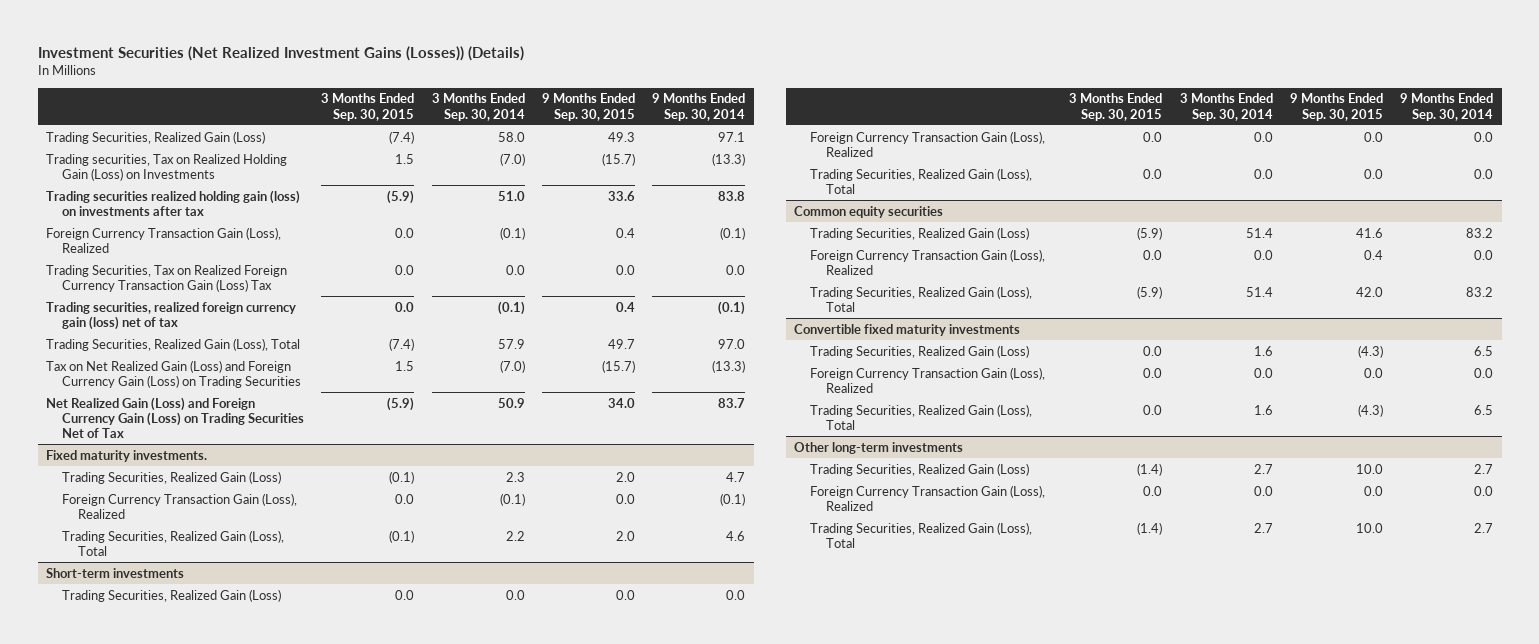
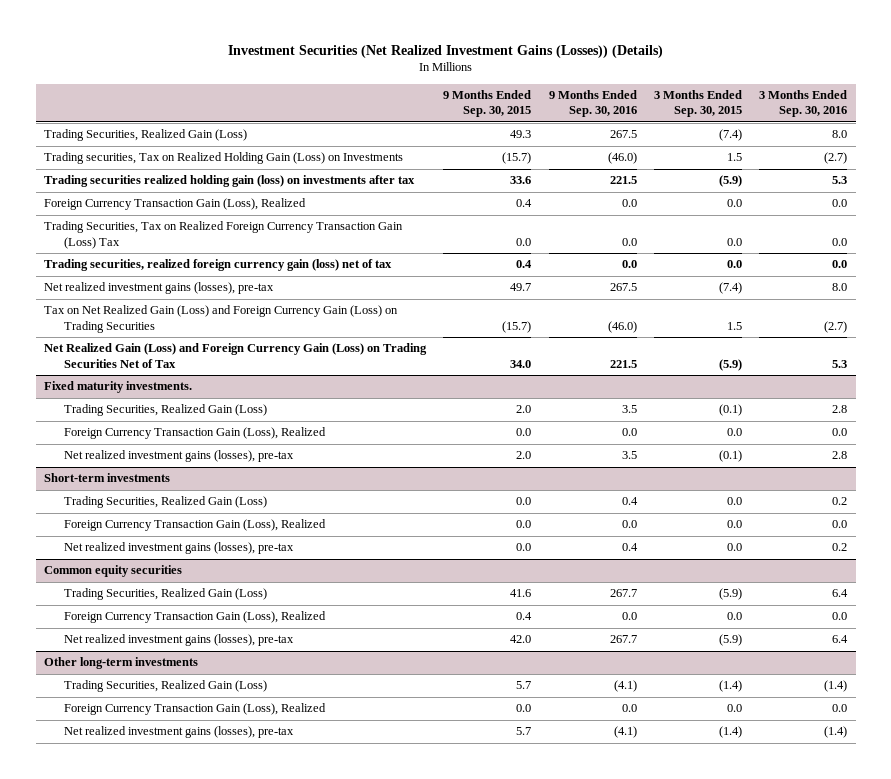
[431,93,525,121] 3 Months Ended Sep. 30, 2014 -> none
[651,93,745,121] 9 Months Ended Sep. 30, 2014 -> none
none -> [548,90,637,118] 9 Months Ended Sep. 30, 2016
none -> [759,90,848,118] 3 Months Ended Sep. 30, 2016
[46,337,301,351] Trading Securities, Realized Gain (Loss), Total -> [44,282,275,295] Net realized investment gains (losses), pre-tax
[62,529,285,556] Trading Securities, Realized Gain (Loss), Total -> [63,450,294,463] Net realized investment gains (losses), pre-tax
[810,167,1033,194] Trading Securities, Realized Gain (Loss), Total -> [63,542,294,555] Net realized investment gains (losses), pre-tax
[794,323,1021,336] Convertible fixed maturity investments -> none
[810,344,1030,358] Trading Securities, Realized Gain (Loss) -> none
[810,366,1046,393] Foreign Currency Transaction Gain (Loss), Realized -> none
[810,403,1033,430] Trading Securities, Realized Gain (Loss), Total -> none
[810,285,1033,312] Trading Securities, Realized Gain (Loss), Total -> [63,634,294,647] Net realized investment gains (losses), pre-tax
[1355,463,1383,474] 10.0 -> [516,681,532,690] 5.7
[810,521,1033,548] Trading Securities, Realized Gain (Loss), Total -> [63,726,294,739] Net realized investment gains (losses), pre-tax
[1355,522,1383,533] 10.0 -> [516,727,532,736] 5.7

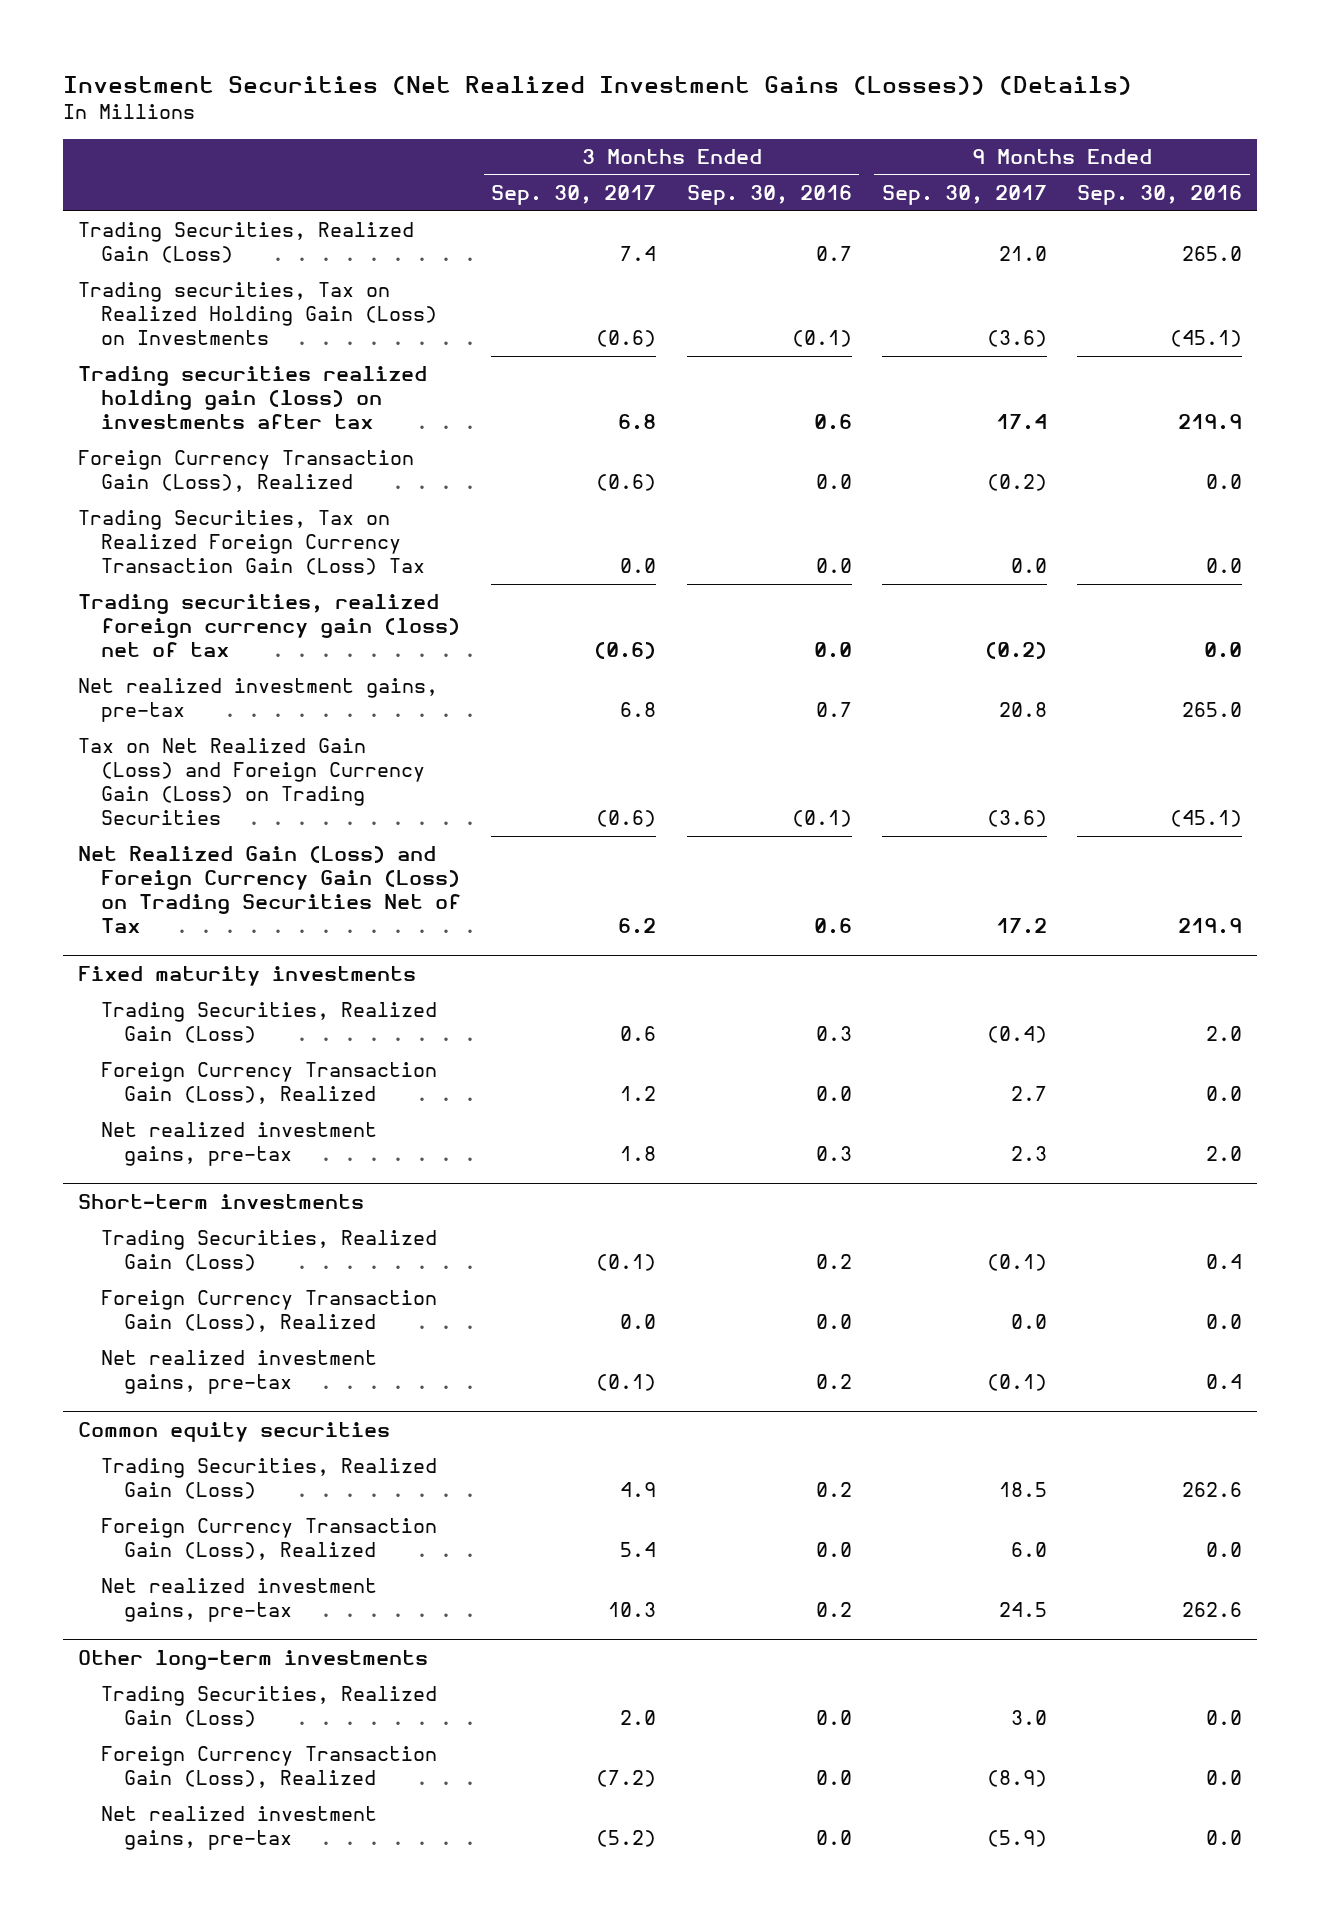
[443,90,532,118] 9 Months Ended Sep. 30, 2015 -> none
[653,90,742,118] 3 Months Ended Sep. 30, 2015 -> none
none -> [491,185,657,206] Sep. 30, 2017
none -> [881,185,1047,206] Sep. 30, 2017
[609,130,637,139] 267.5 -> [1182,246,1243,262] 265.0
[832,130,848,139] 8.0 -> [815,246,852,262] 0.7
[607,152,637,165] (46.0) -> [1170,330,1243,348] (45.1)
[824,152,848,165] (2.7) -> [791,330,852,348] (0.1)
[609,176,637,185] 221.5 -> [1178,414,1243,431] 219.9
[832,176,848,185] 5.3 -> [813,414,852,431] 0.6
[44,282,275,295] Net realized investment gains (losses), pre-tax -> [78,678,439,723] Net realized investment gains, pre-tax
[609,283,637,292] 267.5 -> [1182,702,1243,718] 265.0
[832,283,848,292] 8.0 -> [815,702,852,718] 0.7
[607,320,637,333] (46.0) -> [1170,810,1243,828] (45.1)
[824,320,848,333] (2.7) -> [791,810,852,828] (0.1)
[609,359,637,368] 221.5 -> [1178,918,1243,935] 219.9
[832,359,848,368] 5.3 -> [813,918,852,935] 0.6
[44,381,193,394] Fixed maturity investments. -> [78,966,417,987] Fixed maturity investments
[621,405,637,414] 3.5 -> [1206,1026,1243,1042] 2.0
[832,405,848,414] 2.8 -> [815,1026,852,1042] 0.3
[63,450,294,463] Net realized investment gains (losses), pre-tax -> [101,1122,378,1167] Net realized investment gains, pre-tax
[621,451,637,460] 3.5 -> [1206,1146,1243,1162] 2.0
[832,451,848,460] 2.8 -> [815,1146,852,1162] 0.3
[63,542,294,555] Net realized investment gains (losses), pre-tax -> [101,1350,378,1395] Net realized investment gains, pre-tax
[609,589,637,598] 267.7 -> [1182,1482,1243,1498] 262.6
[832,589,849,598] 6.4 -> [815,1482,852,1498] 0.2
[63,634,294,647] Net realized investment gains (losses), pre-tax -> [101,1578,378,1623] Net realized investment gains, pre-tax
[609,635,637,644] 267.7 -> [1182,1602,1243,1618] 262.6
[832,635,849,644] 6.4 -> [815,1602,852,1618] 0.2
[613,680,637,693] (4.1) -> [1206,1710,1243,1726] 0.0
[824,680,848,693] (1.4) -> [815,1710,852,1726] 0.0
[63,726,294,739] Net realized investment gains (losses), pre-tax -> [101,1806,378,1851] Net realized investment gains, pre-tax
[613,726,637,739] (4.1) -> [1206,1830,1243,1846] 0.0
[824,726,848,739] (1.4) -> [815,1830,852,1846] 0.0

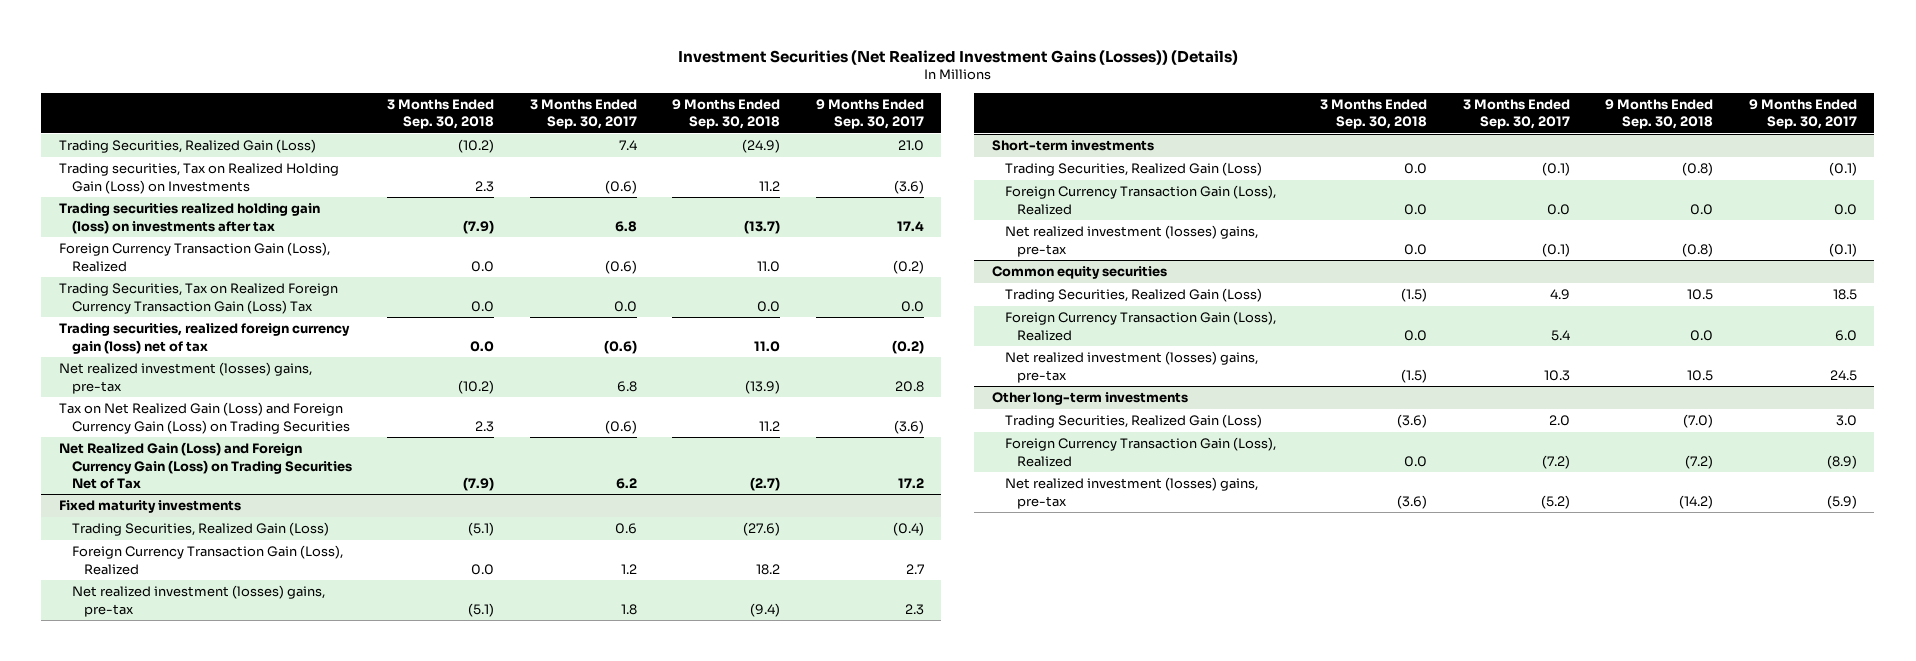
[686,185,852,206] Sep. 30, 2016 -> none
[1077,185,1243,206] Sep. 30, 2016 -> none
none -> [387,99,495,130] 3 Months Ended Sep. 30, 2018
none -> [672,99,781,130] 9 Months Ended Sep. 30, 2018
[78,678,439,723] Net realized investment gains, pre-tax -> [59,362,313,394] Net realized investment (losses) gains, pre-tax
[101,1122,378,1167] Net realized investment gains, pre-tax -> [71,585,325,617] Net realized investment (losses) gains, pre-tax
[101,1350,378,1395] Net realized investment gains, pre-tax -> [1004,225,1258,257] Net realized investment (losses) gains, pre-tax
[101,1578,378,1623] Net realized investment gains, pre-tax -> [1004,351,1258,383] Net realized investment (losses) gains, pre-tax
[101,1806,378,1851] Net realized investment gains, pre-tax -> [1004,477,1258,509] Net realized investment (losses) gains, pre-tax

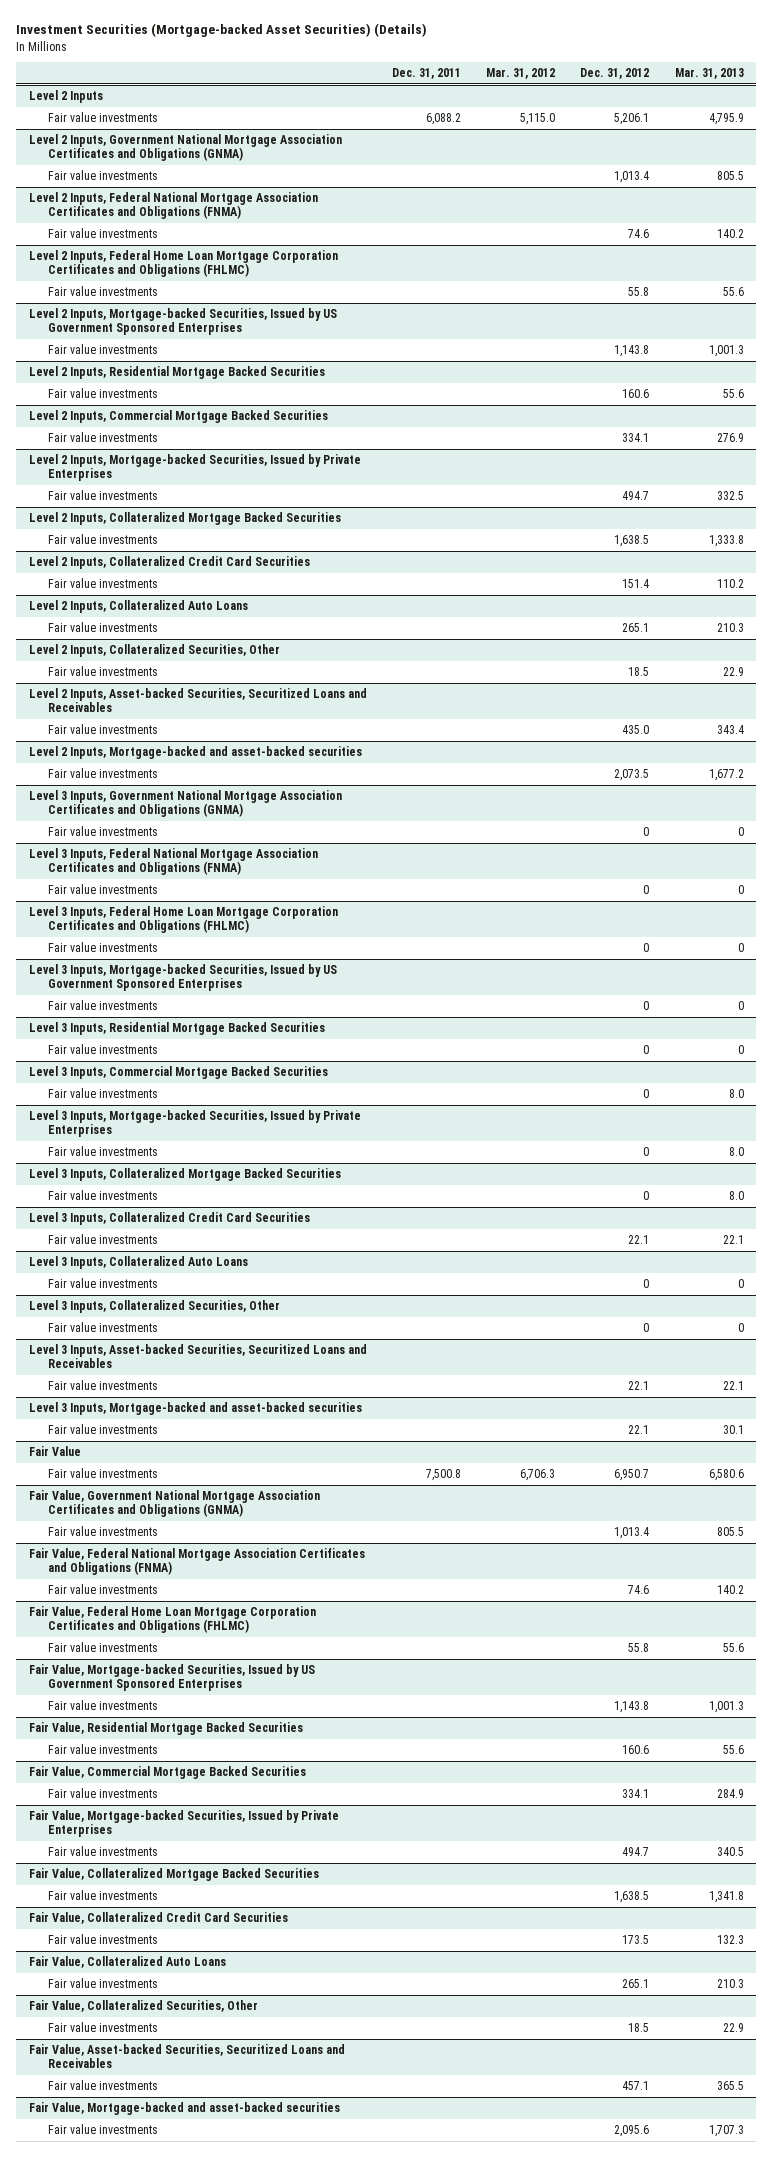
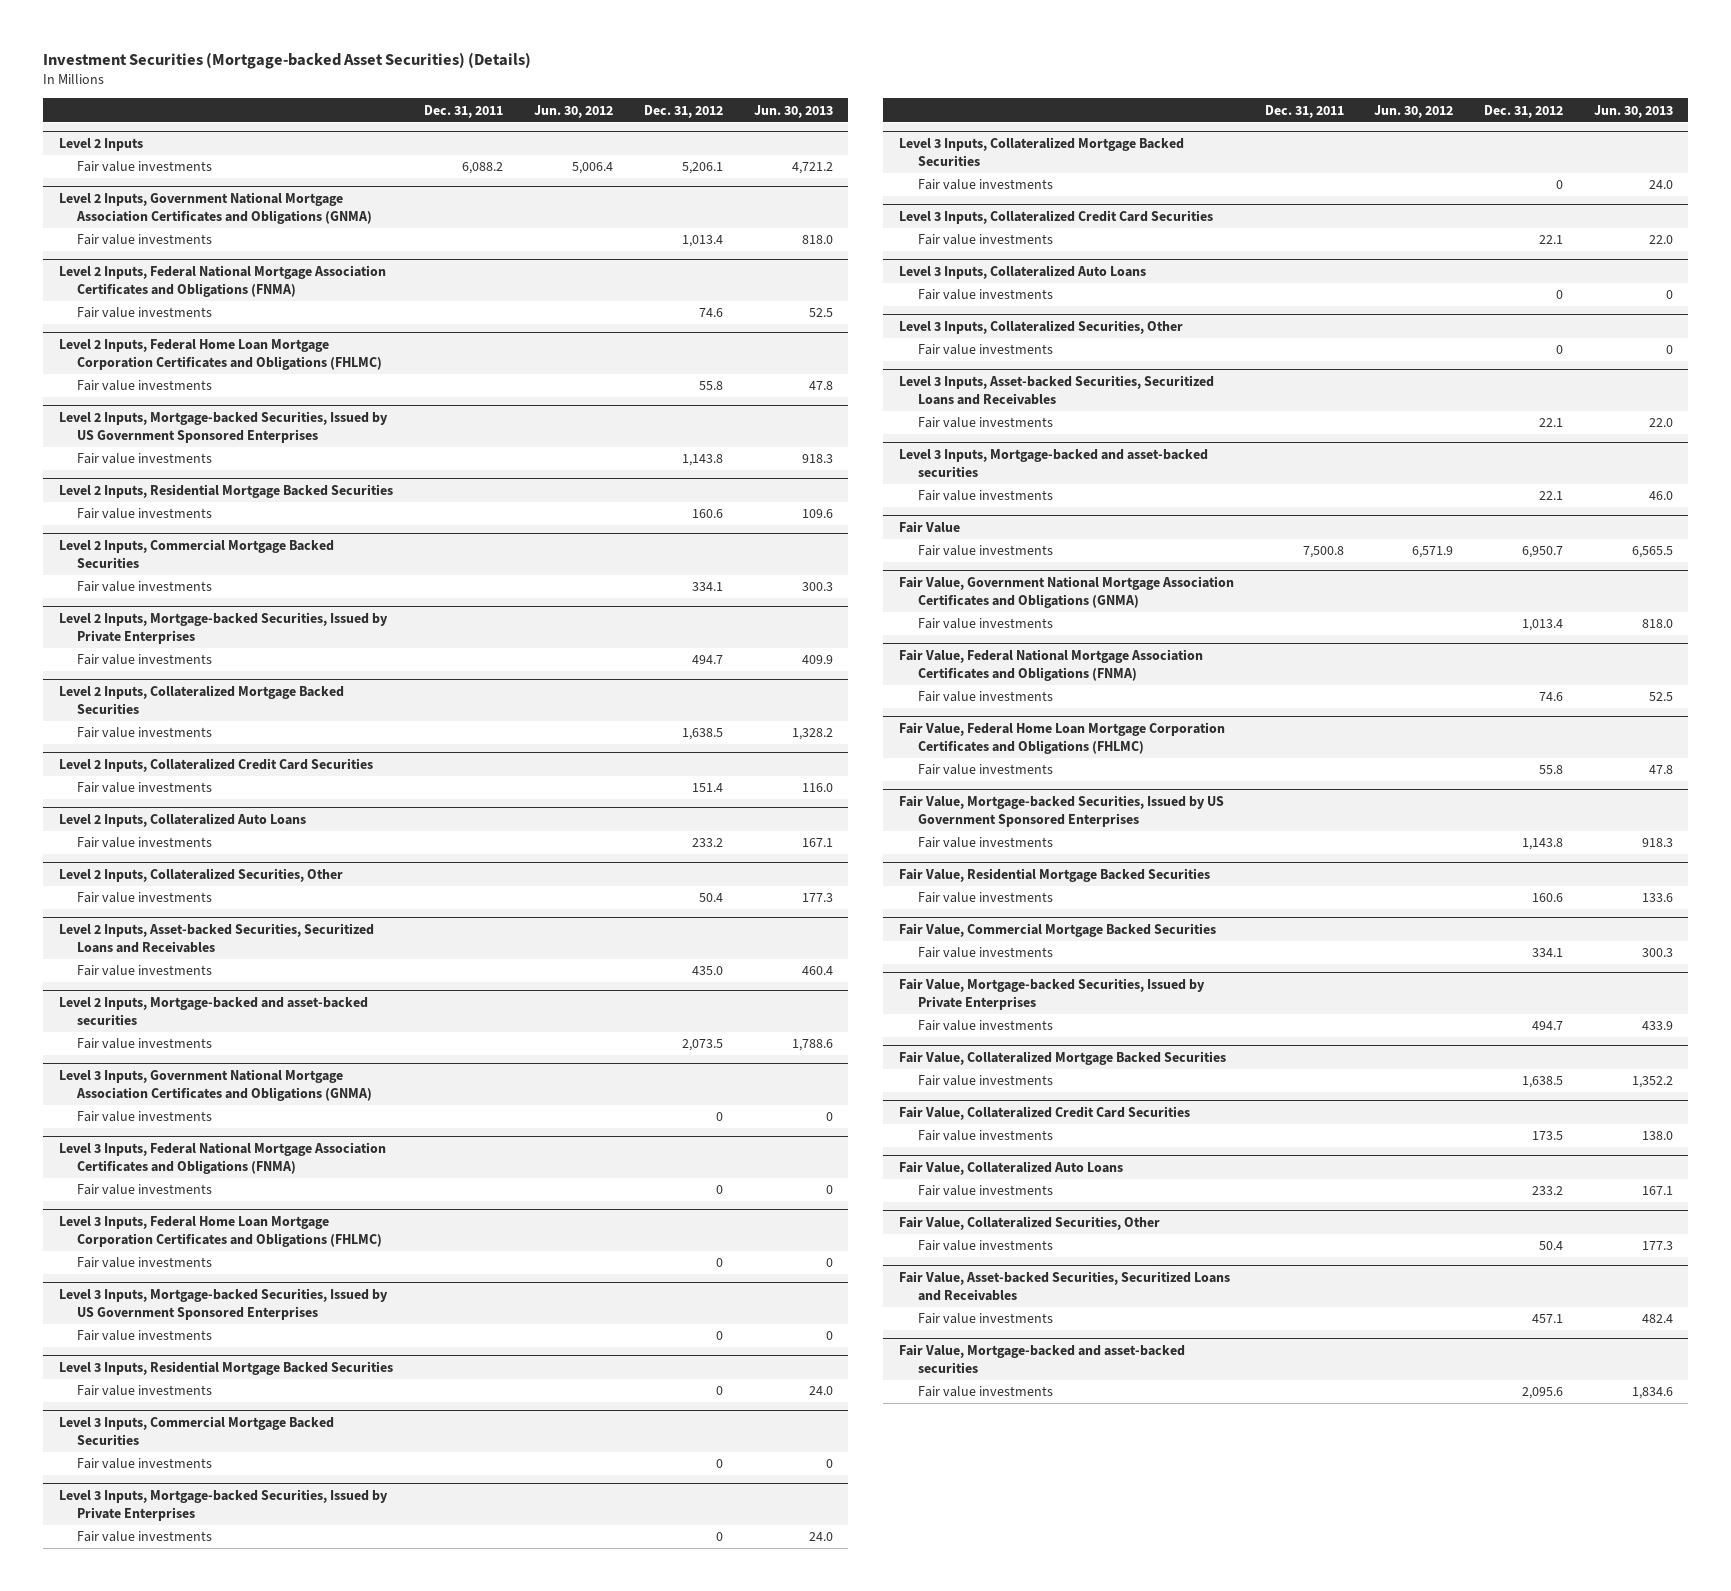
[486,68,556,80] Mar. 31, 2012 -> none
[674,68,744,80] Mar. 31, 2013 -> none
none -> [534,104,614,118] Jun. 30, 2012
none -> [753,104,833,118] Jun. 30, 2013
[622,622,650,632] 265.1 -> [691,838,723,848] 233.2
[628,666,650,676] 18.5 -> [698,893,723,903] 50.4
[622,1978,650,1988] 265.1 -> [1532,1186,1564,1196] 233.2
[628,2022,650,2032] 18.5 -> [1539,1241,1564,1251] 50.4

